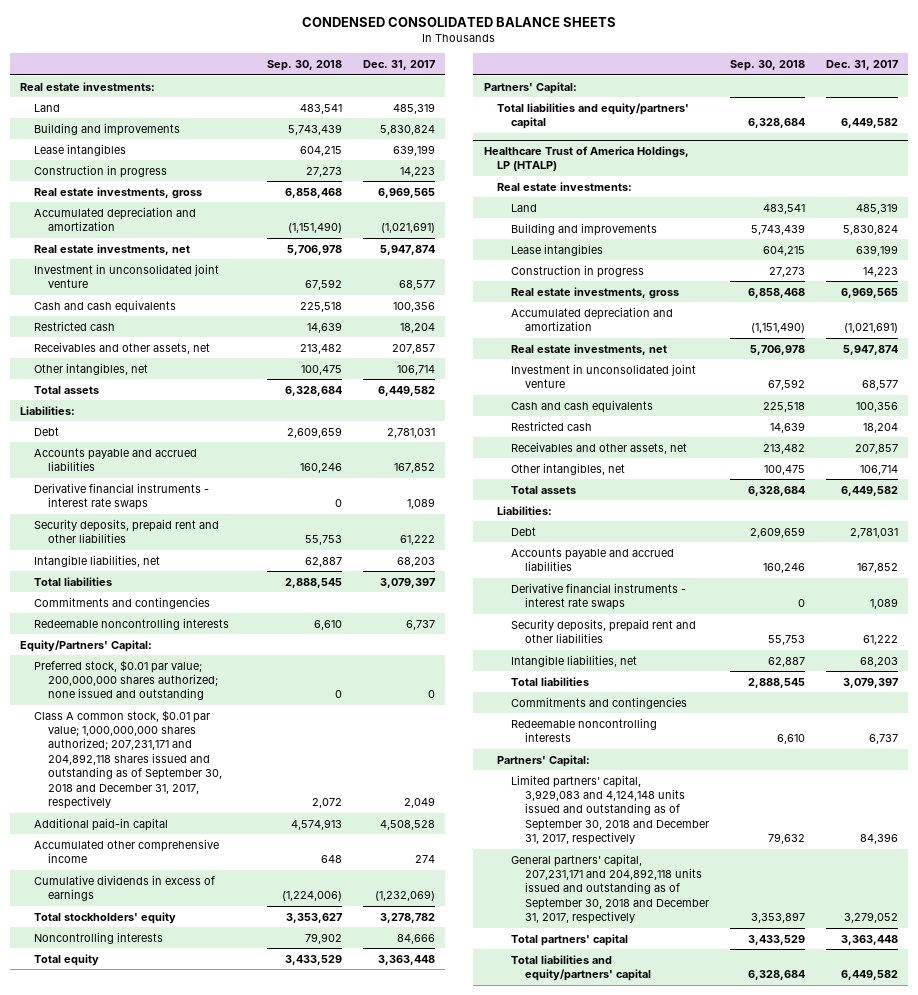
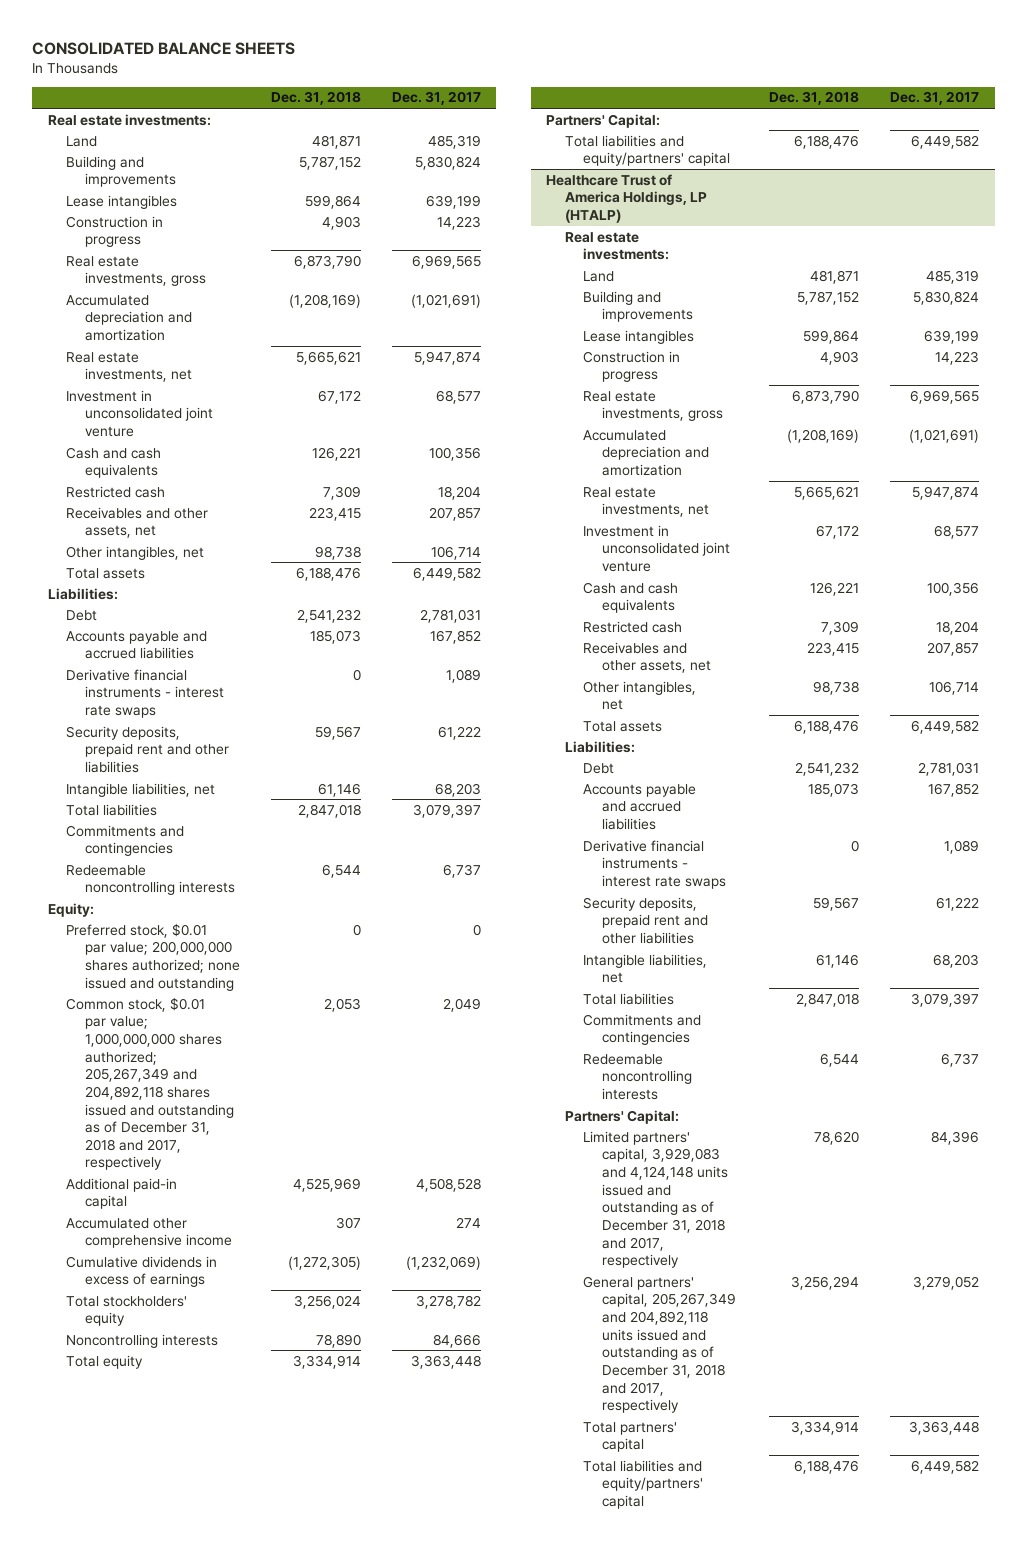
[302,17,617,28] CONDENSED CONSOLIDATED BALANCE SHEETS -> [32,41,296,55] CONSOLIDATED BALANCE SHEETS
[266,60,342,72] Sep. 30, 2018 -> none
none -> [270,91,361,106] Dec. 31, 2018
[20,639,153,652] Equity/Partners' Capital: -> [47,902,94,917] Equity:
[34,709,222,810] Class A common stock, $0.01 par value; 1,000,000,000 shares authorized; 207,231,171 and 204,892,118 shares issued and outstanding as of September 30, 2018 and December 31, 2017, respectively -> [66,996,234,1171] Common stock, $0.01 par value; 1,000,000,000 shares authorized; 205,267,349 and 204,892,118 shares issued and outstanding as of December 31, 2018 and 2017, respectively
[511,774,709,846] Limited partners' capital, 3,929,083 and 4,124,148 units issued and outstanding as of September 30, 2018 and December 31, 2017, respectively -> [583,1130,729,1269] Limited partners' capital, 3,929,083 and 4,124,148 units issued and outstanding as of December 31, 2018 and 2017, respectively
[511,853,709,925] General partners' capital, 207,231,171 and 204,892,118 units issued and outstanding as of September 30, 2018 and December 31, 2017, respectively -> [583,1275,737,1414] General partners' capital, 205,267,349 and 204,892,118 units issued and outstanding as of December 31, 2018 and 2017, respectively

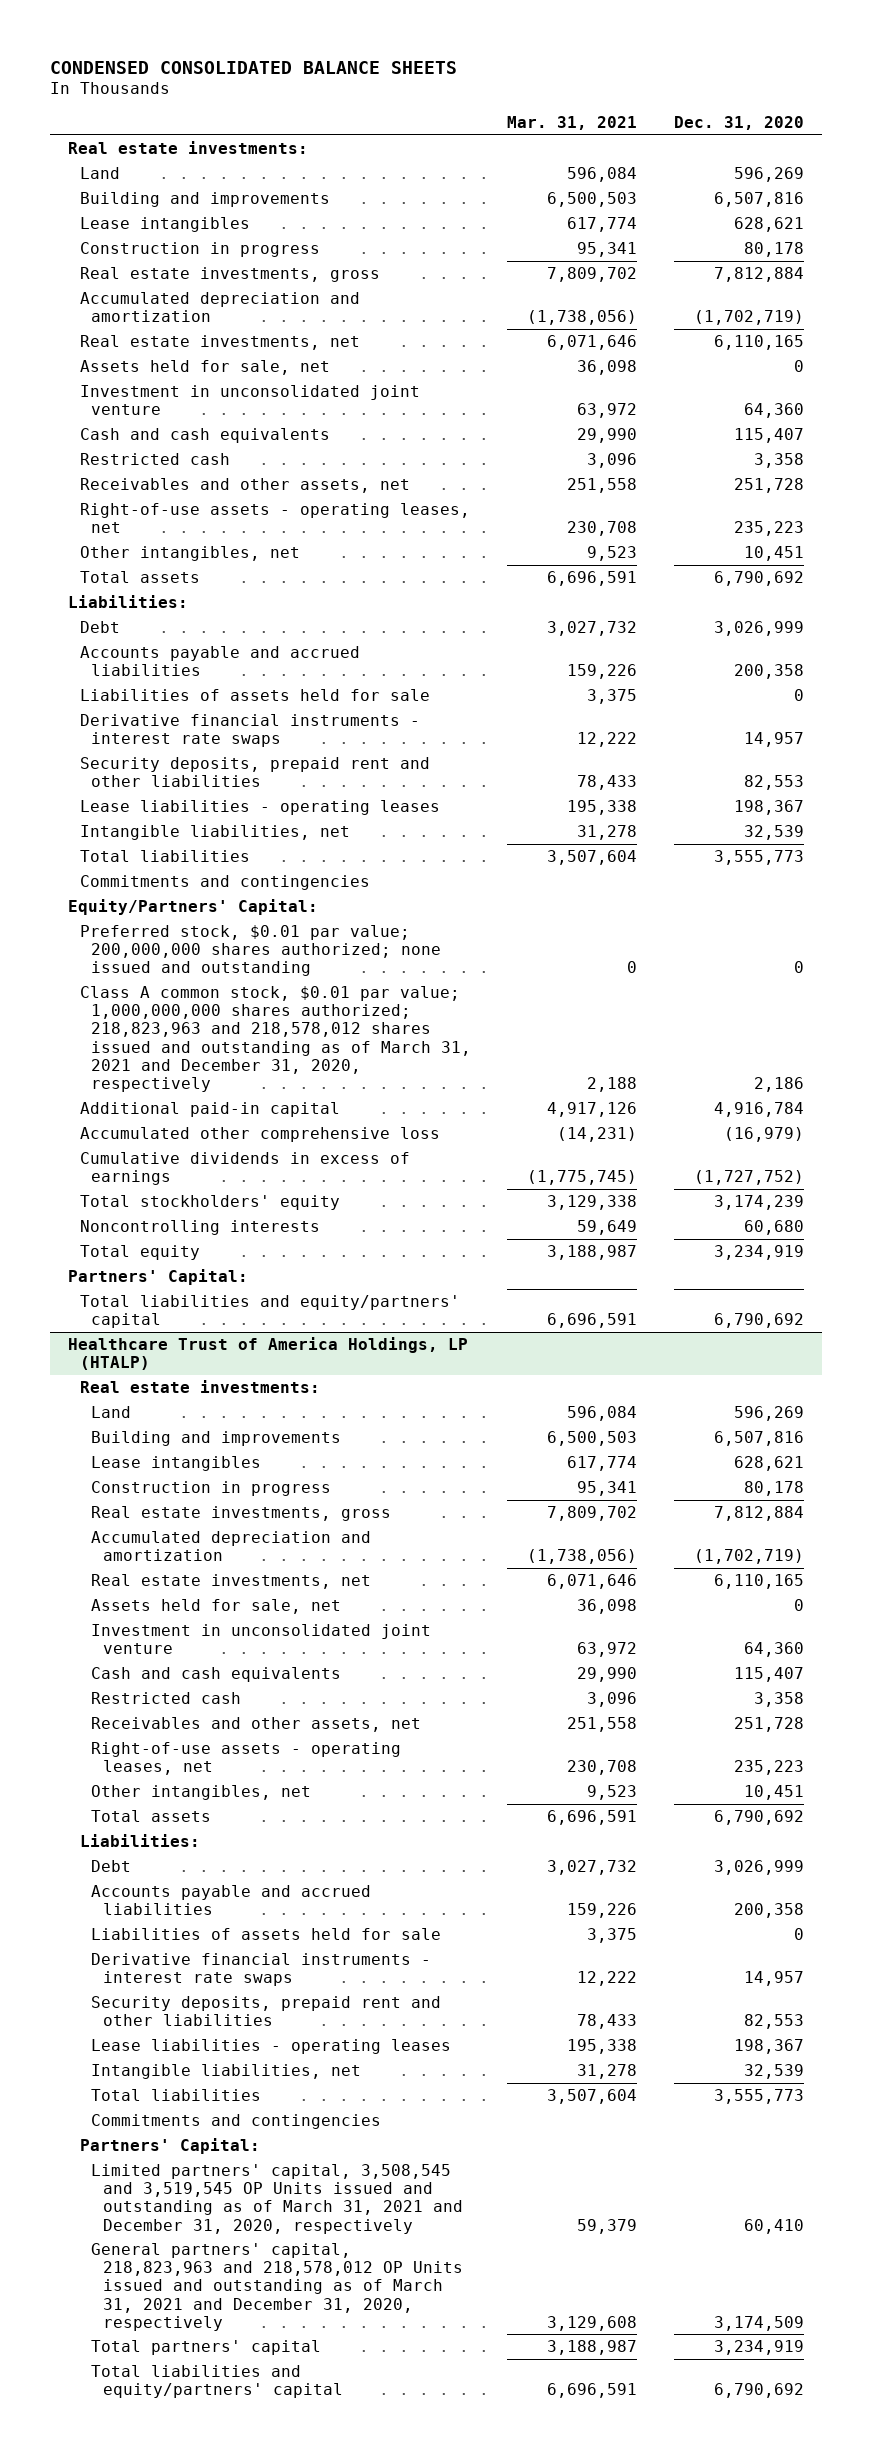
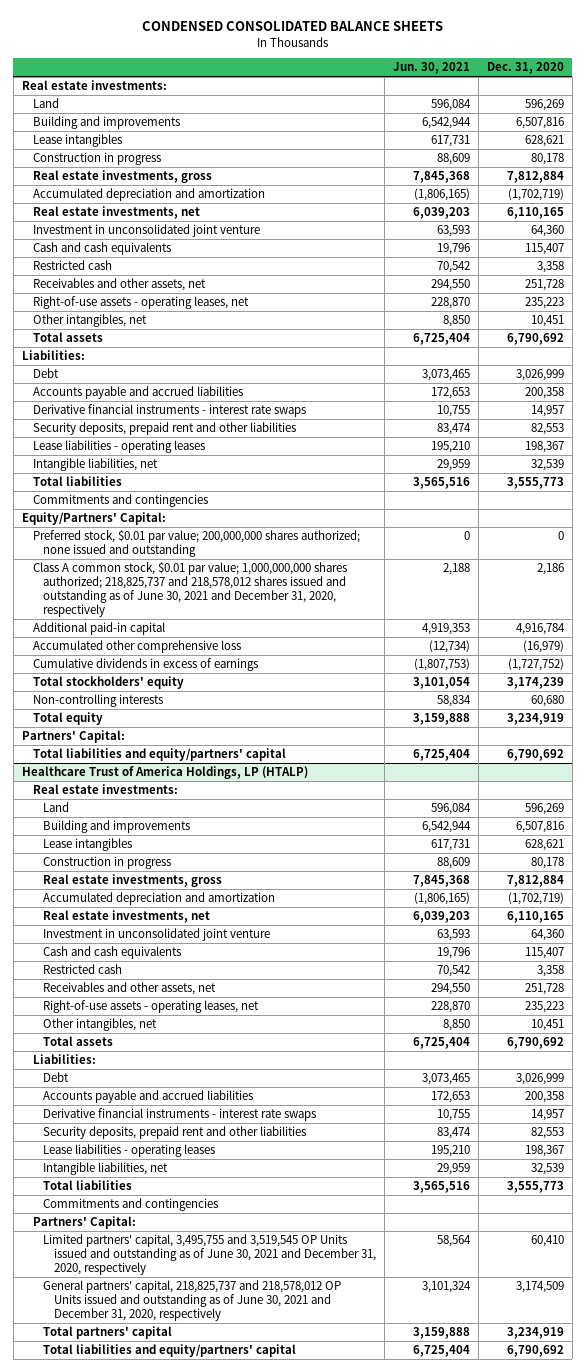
[507,115,638,130] Mar. 31, 2021 -> none
none -> [393,62,471,75] Jun. 30, 2021
[79,359,330,375] Assets held for sale, net -> none
[79,688,430,701] Liabilities of assets held for sale -> none
[79,985,472,1092] Class A common stock, $0.01 par value; 1,000,000,000 shares authorized; 218,823,963 and 218,578,012 shares issued and outstanding as of March 31, 2021 and December 31, 2020, respectively -> [32,562,347,617] Class A common stock, $0.01 par value; 1,000,000,000 shares authorized; 218,825,737 and 218,578,012 shares issued and outstanding as of June 30, 2021 and December 31, 2020, respectively
[79,1219,320,1235] Noncontrolling interests -> [32,694,163,708] Non-controlling interests
[91,1598,342,1614] Assets held for sale, net -> none
[91,1927,442,1940] Liabilities of assets held for sale -> none
[91,2163,464,2234] Limited partners' capital, 3,508,545 and 3,519,545 OP Units issued and outstanding as of March 31, 2021 and December 31, 2020, respectively -> [43,1234,377,1276] Limited partners' capital, 3,495,755 and 3,519,545 OP Units issued and outstanding as of June 30, 2021 and December 31, 2020, respectively
[91,2242,464,2331] General partners' capital, 218,823,963 and 218,578,012 OP Units issued and outstanding as of March 31, 2021 and December 31, 2020, respectively -> [43,1280,342,1322] General partners' capital, 218,825,737 and 218,578,012 OP Units issued and outstanding as of June 30, 2021 and December 31, 2020, respectively

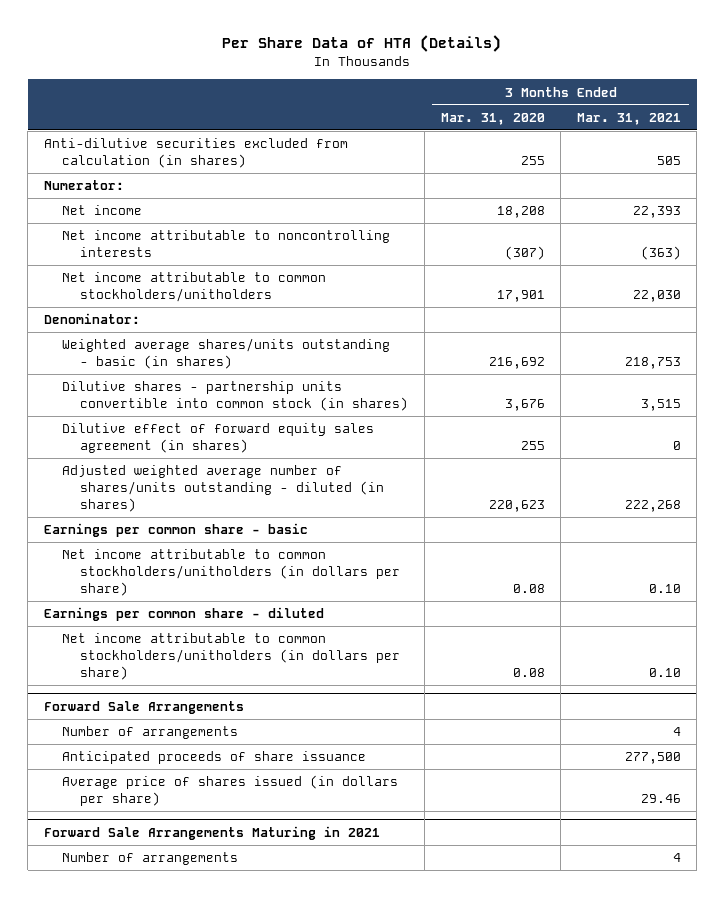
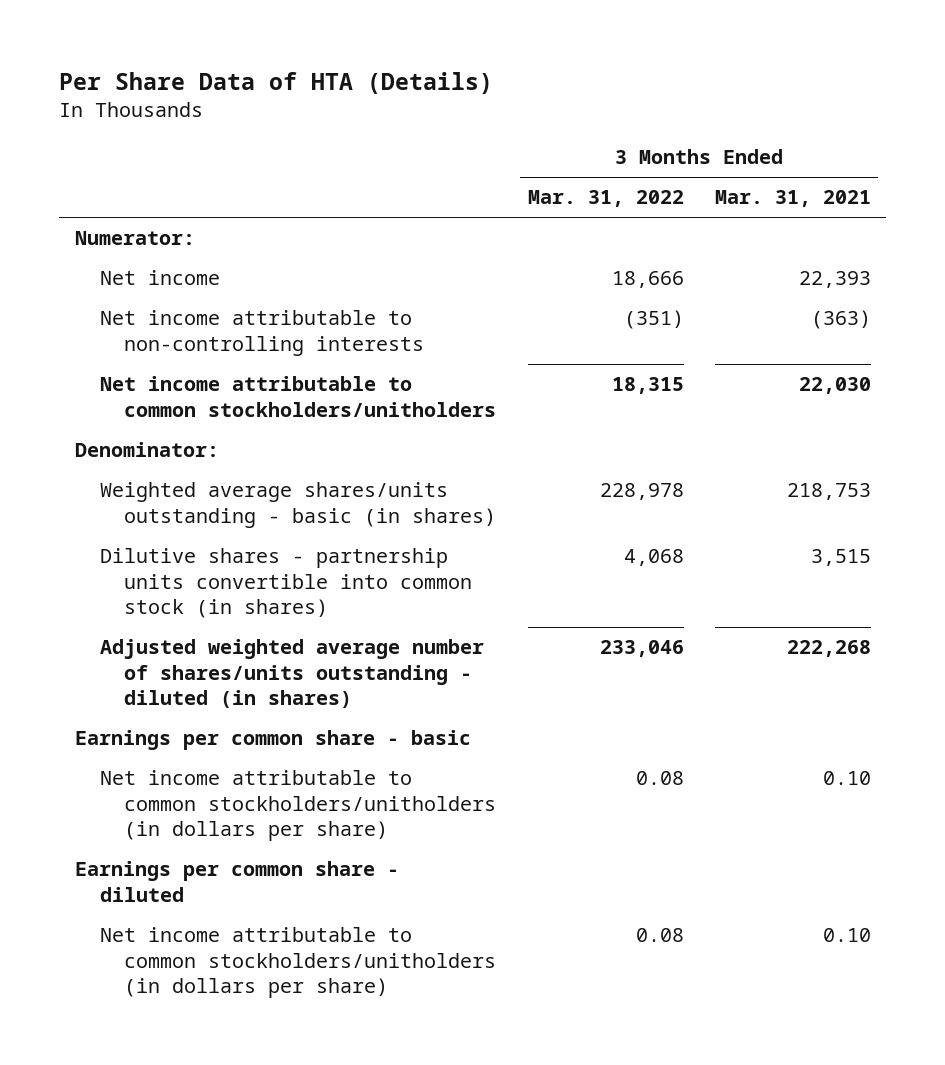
[440,112,545,125] Mar. 31, 2020 -> none
none -> [527,190,684,208] Mar. 31, 2022
[44,138,349,169] Anti-dilutive securities excluded from calculation (in shares) -> none
[62,230,391,258] Net income attributable to noncontrolling interests -> [99,310,425,356] Net income attributable to non-controlling interests
[62,423,375,454] Dilutive effect of forward equity sales agreement (in shares) -> none
[44,700,245,714] Forward Sale Arrangements -> none
[62,726,239,740] Number of arrangements -> none
[62,751,367,765] Anticipated proceeds of share issuance -> none
[62,775,399,807] Average price of shares issued (in dollars per share) -> none
[44,825,381,840] Forward Sale Arrangements Maturing in 2021 -> none
[62,852,239,866] Number of arrangements -> none

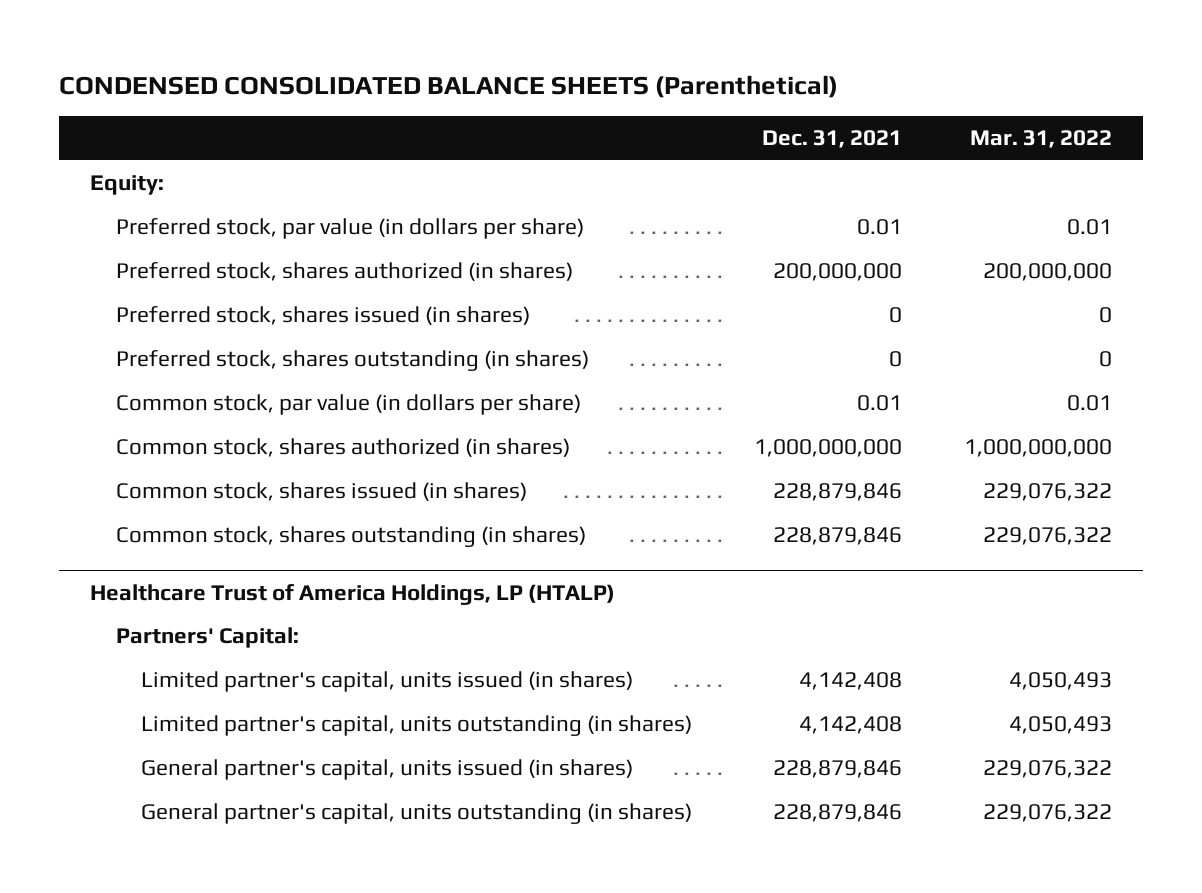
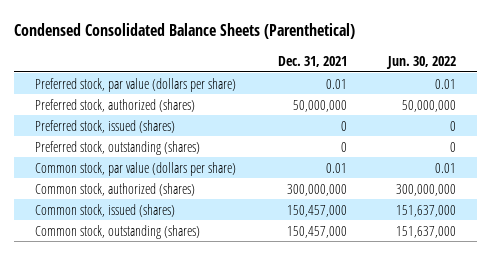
[58,74,838,98] CONDENSED CONSOLIDATED BALANCE SHEETS (Parenthetical) -> [14,23,356,40] Condensed Consolidated Balance Sheets (Parenthetical)
[970,130,1113,149] Mar. 31, 2022 -> none
none -> [386,55,457,69] Jun. 30, 2022
[89,175,164,196] Equity: -> none
[89,583,615,605] Healthcare Trust of America Holdings, LP (HTALP) -> none
[115,627,299,649] Partners' Capital: -> none
[141,671,634,693] Limited partner's capital, units issued (in shares) -> none
[141,715,693,737] Limited partner's capital, units outstanding (in shares) -> none
[141,759,634,781] General partner's capital, units issued (in shares) -> none
[141,803,693,825] General partner's capital, units outstanding (in shares) -> none
[115,218,584,240] Preferred stock, par value (in dollars per share) -> [35,77,237,92] Preferred stock, par value (dollars per share)
[115,262,573,282] Preferred stock, shares authorized (in shares) -> [35,98,196,112] Preferred stock, authorized (shares)
[773,263,903,282] 200,000,000 -> [292,99,347,112] 50,000,000
[115,306,530,326] Preferred stock, shares issued (in shares) -> [35,119,176,133] Preferred stock, issued (shares)
[115,350,589,372] Preferred stock, shares outstanding (in shares) -> [35,140,201,155] Preferred stock, outstanding (shares)
[115,394,581,416] Common stock, par value (in dollars per share) -> [35,161,237,176] Common stock, par value (dollars per share)
[115,438,570,458] Common stock, shares authorized (in shares) -> [35,182,196,196] Common stock, authorized (shares)
[754,439,903,458] 1,000,000,000 -> [286,183,347,196] 300,000,000
[115,482,527,502] Common stock, shares issued (in shares) -> [35,203,176,217] Common stock, issued (shares)
[773,483,903,502] 228,879,846 -> [286,204,347,217] 150,457,000
[115,526,586,548] Common stock, shares outstanding (in shares) -> [35,224,201,239] Common stock, outstanding (shares)
[773,527,903,546] 228,879,846 -> [286,225,347,238] 150,457,000

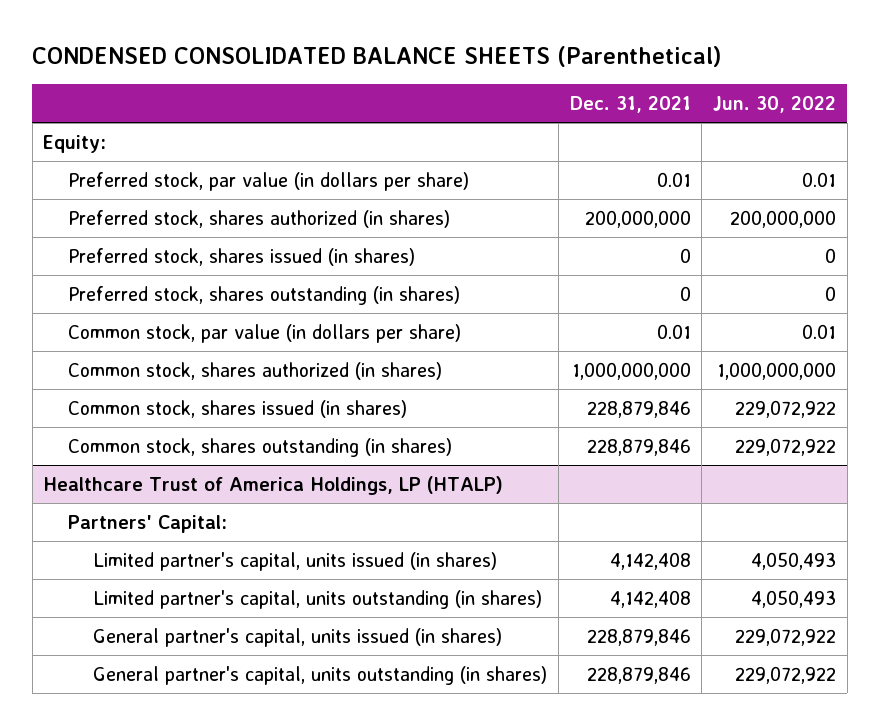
[14,23,356,40] Condensed Consolidated Balance Sheets (Parenthetical) -> [32,45,722,67] CONDENSED CONSOLIDATED BALANCE SHEETS (Parenthetical)
none -> [43,135,107,154] Equity:
[35,77,237,92] Preferred stock, par value (dollars per share) -> [68,172,470,192] Preferred stock, par value (in dollars per share)
[35,98,196,112] Preferred stock, authorized (shares) -> [68,210,451,229] Preferred stock, shares authorized (in shares)
[292,99,347,112] 50,000,000 -> [584,210,691,229] 200,000,000
[402,99,457,112] 50,000,000 -> [729,210,836,229] 200,000,000
[35,119,176,133] Preferred stock, issued (shares) -> [68,248,416,267] Preferred stock, shares issued (in shares)
[35,140,201,155] Preferred stock, outstanding (shares) -> [68,286,461,306] Preferred stock, shares outstanding (in shares)
[35,161,237,176] Common stock, par value (dollars per share) -> [68,324,462,344] Common stock, par value (in dollars per share)
[35,182,196,196] Common stock, authorized (shares) -> [68,362,443,381] Common stock, shares authorized (in shares)
[286,183,347,196] 300,000,000 -> [571,362,691,381] 1,000,000,000
[396,183,457,196] 300,000,000 -> [716,362,836,381] 1,000,000,000
[35,203,176,217] Common stock, issued (shares) -> [68,400,408,419] Common stock, shares issued (in shares)
[286,204,347,217] 150,457,000 -> [586,401,691,419] 228,879,846
[396,204,457,217] 151,637,000 -> [734,400,836,419] 229,072,922
[35,224,201,239] Common stock, outstanding (shares) -> [68,438,453,458] Common stock, shares outstanding (in shares)
[286,225,347,238] 150,457,000 -> [586,439,691,457] 228,879,846
[396,225,457,238] 151,637,000 -> [734,438,836,457] 229,072,922
none -> [43,476,504,496] Healthcare Trust of America Holdings, LP (HTALP)
none -> [68,515,228,534] Partners' Capital:
none -> [93,552,498,572] Limited partner's capital, units issued (in shares)
none -> [93,590,543,610] Limited partner's capital, units outstanding (in shares)
none -> [93,628,503,648] General partner's capital, units issued (in shares)
none -> [93,666,548,686] General partner's capital, units outstanding (in shares)

